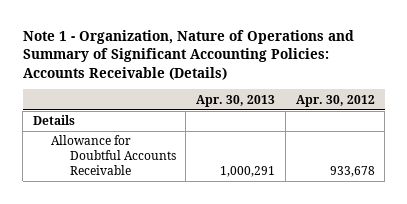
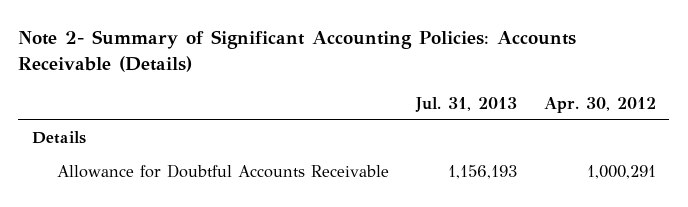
[22,30,354,80] Note 1 - Organization, Nature of Operations and Summary of Significant Accounting Policies: Accounts Receivable (Details) -> [18,29,577,72] Note 2- Summary of Significant Accounting Policies: Accounts Receivable (Details)
[196,94,276,107] Apr. 30, 2013 -> none
none -> [414,96,517,112] Jul. 31, 2013
[329,166,375,178] 933,678 -> [586,165,656,180] 1,000,291

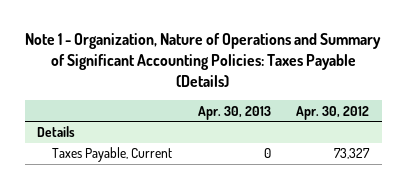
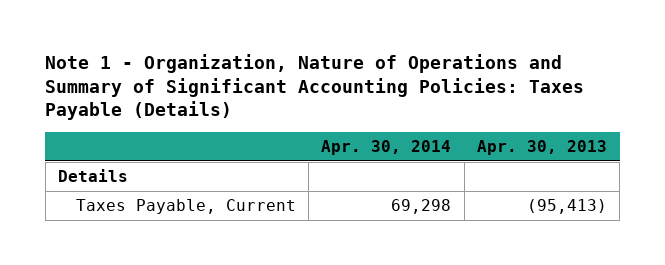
[295,105,369,120] Apr. 30, 2012 -> none
none -> [321,139,452,155] Apr. 30, 2014
[263,148,271,159] 0 -> [527,199,608,215] (95,413)

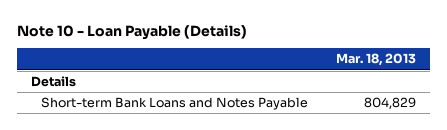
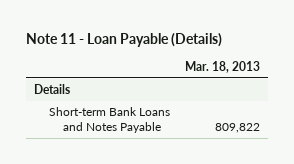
[16,24,247,40] Note 10 - Loan Payable (Details) -> [26,33,223,48] Note 11 - Loan Payable (Details)
[364,97,417,110] 804,829 -> [215,123,261,134] 809,822

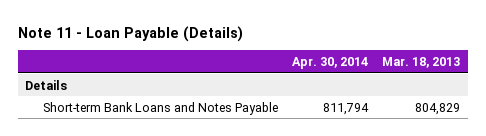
none -> [292,57,369,70] Apr. 30, 2014
[215,123,261,134] 809,822 -> [415,102,461,115] 804,829

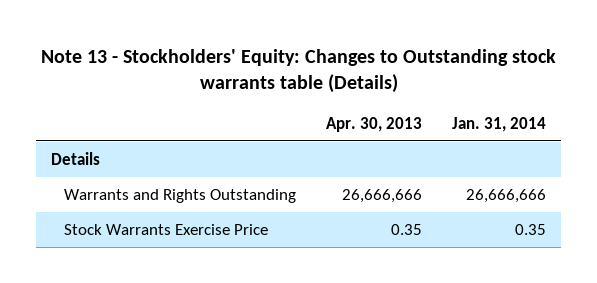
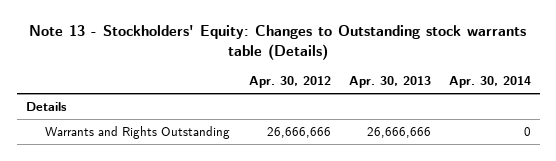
[451,116,546,132] Jan. 31, 2014 -> none
none -> [248,76,331,89] Apr. 30, 2012
none -> [448,76,531,89] Apr. 30, 2014
[64,223,269,235] Stock Warrants Exercise Price -> none

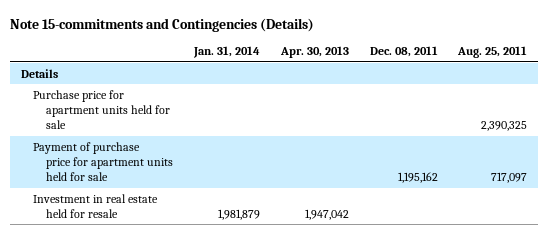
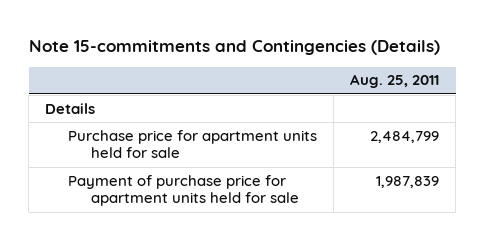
[192,46,260,59] Jan. 31, 2014 -> none
[279,46,349,59] Apr. 30, 2013 -> none
[369,46,438,58] Dec. 08, 2011 -> none
[33,193,159,218] Investment in real estate held for resale -> none
[481,121,528,132] 2,390,325 -> [370,130,440,143] 2,484,799
[491,172,528,184] 717,097 -> [376,175,440,188] 1,987,839

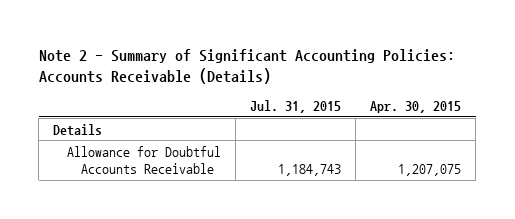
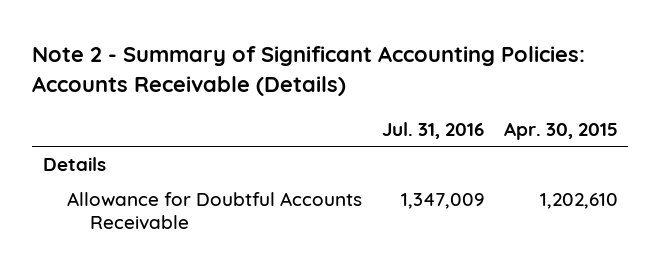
[250,99,342,113] Jul. 31, 2015 -> none
none -> [381,121,484,139] Jul. 31, 2016
[398,164,462,177] 1,207,075 -> [539,193,618,210] 1,202,610

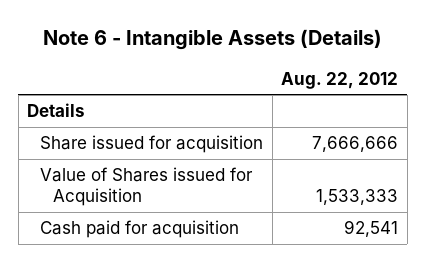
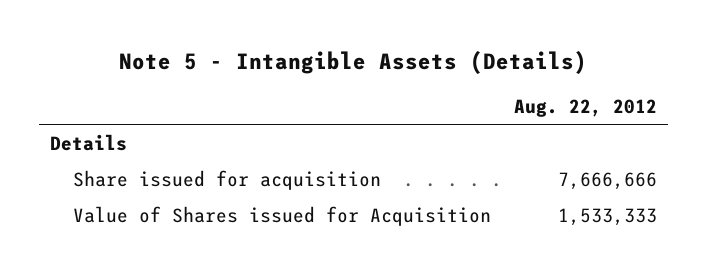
[42,28,382,50] Note 6 - Intangible Assets (Details) -> [119,50,588,74] Note 5 - Intangible Assets (Details)
[39,220,239,239] Cash paid for acquisition -> none

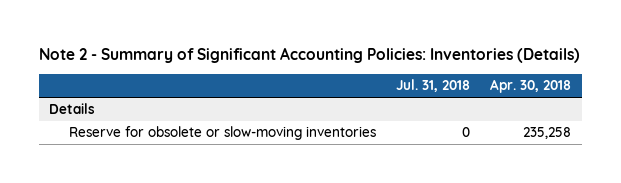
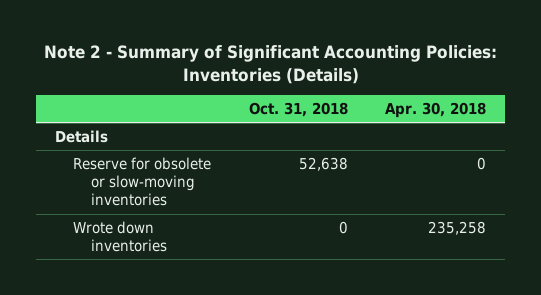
[396,79,471,93] Jul. 31, 2018 -> none
none -> [248,101,348,117] Oct. 31, 2018
[523,127,572,140] 235,258 -> [477,156,487,170] 0
none -> [73,220,168,253] Wrote down inventories

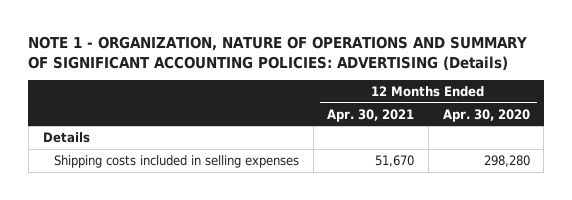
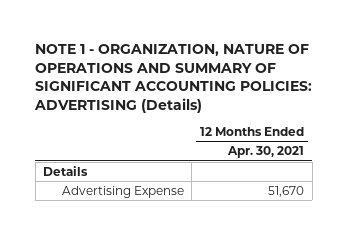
[442,108,530,122] Apr. 30, 2020 -> none
[54,154,300,168] Shipping costs included in selling expenses -> [61,185,184,198] Advertising Expense

